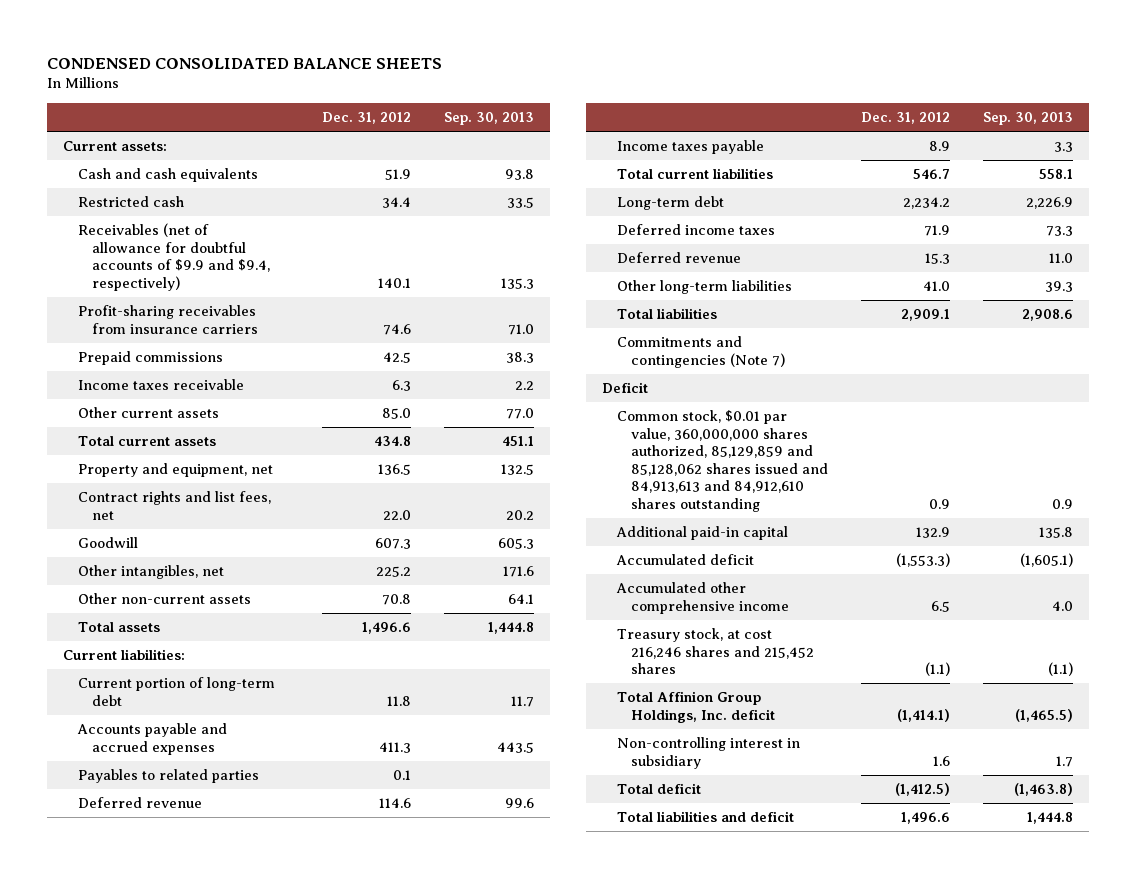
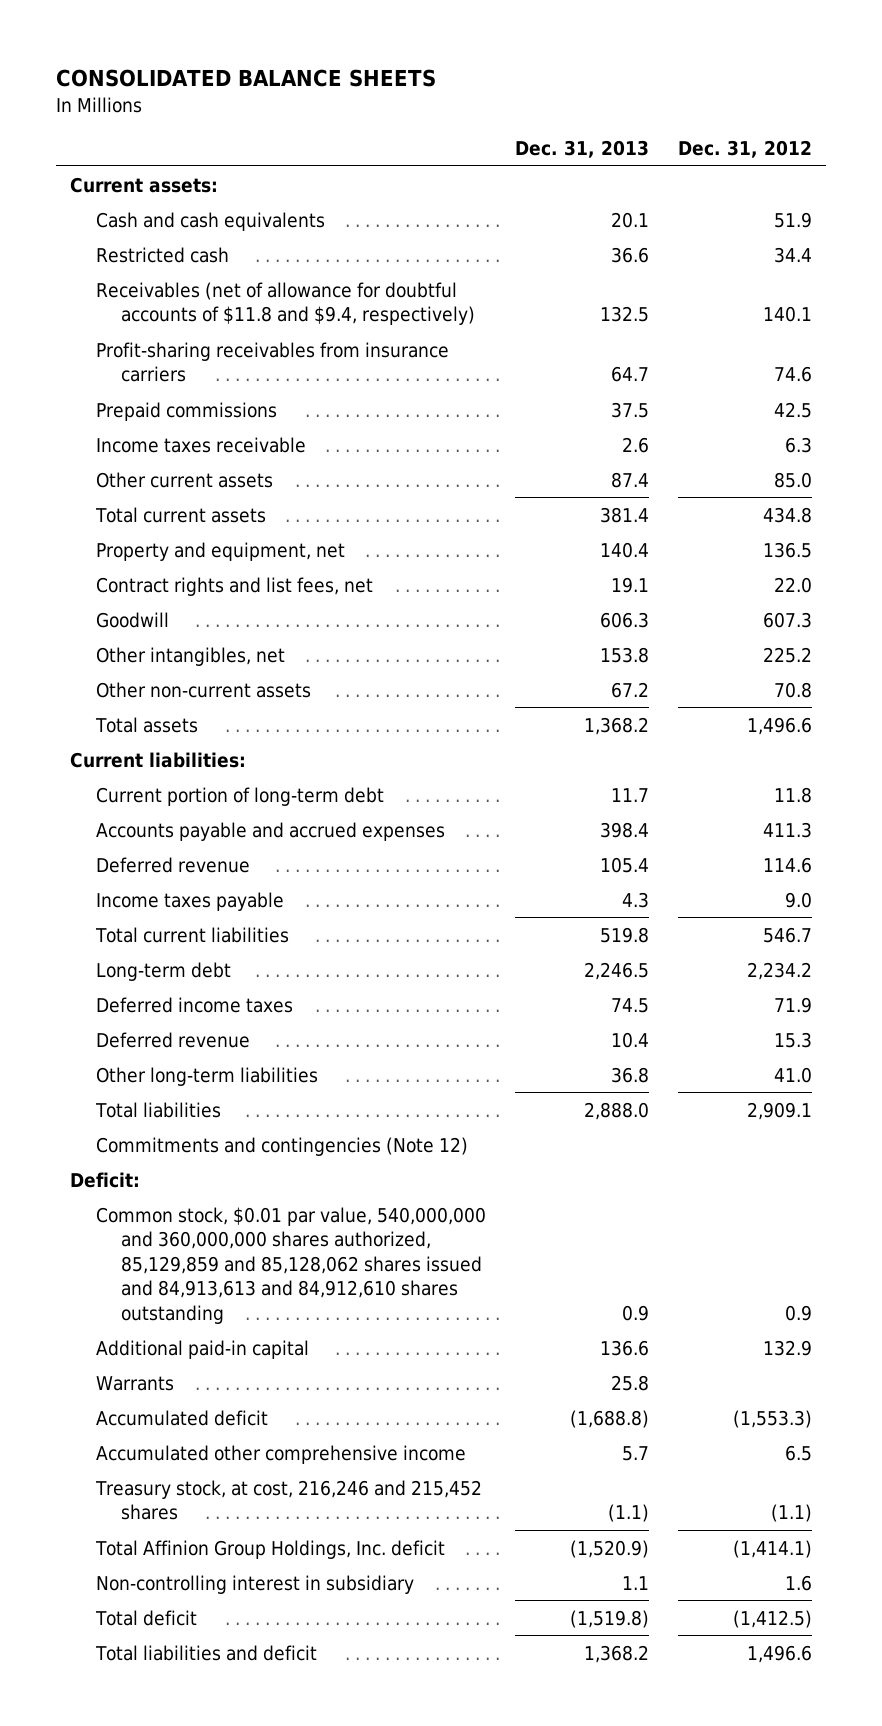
[46,58,442,70] CONDENSED CONSOLIDATED BALANCE SHEETS -> [55,68,436,87] CONSOLIDATED BALANCE SHEETS
[443,111,534,125] Sep. 30, 2013 -> none
none -> [514,140,649,159] Dec. 31, 2013
[77,223,271,291] Receivables (net of allowance for doubtful accounts of $9.9 and $9.4, respectively) -> [95,281,476,326] Receivables (net of allowance for doubtful accounts of $11.8 and $9.4, respectively)
[77,769,259,784] Payables to related parties -> none
[929,141,951,152] 8.9 -> [784,891,812,908] 9.0
[616,336,786,368] Commitments and contingencies (Note 7) -> [95,1136,468,1156] Commitments and contingencies (Note 12)
[602,382,649,394] Deficit -> [70,1171,141,1188] Deficit:
[616,410,829,512] Common stock, $0.01 par value, 360,000,000 shares authorized, 85,129,859 and 85,128,062 shares issued and 84,913,613 and 84,912,610 shares outstanding -> [95,1206,486,1324] Common stock, $0.01 par value, 540,000,000 and 360,000,000 shares authorized, 85,129,859 and 85,128,062 shares issued and 84,913,613 and 84,912,610 shares outstanding
none -> [95,1375,174,1391] Warrants
[616,628,815,675] Treasury stock, at cost 216,246 shares and 215,452 shares -> [94,1479,482,1521] Treasury stock, at cost, 216,246 and 215,452 shares

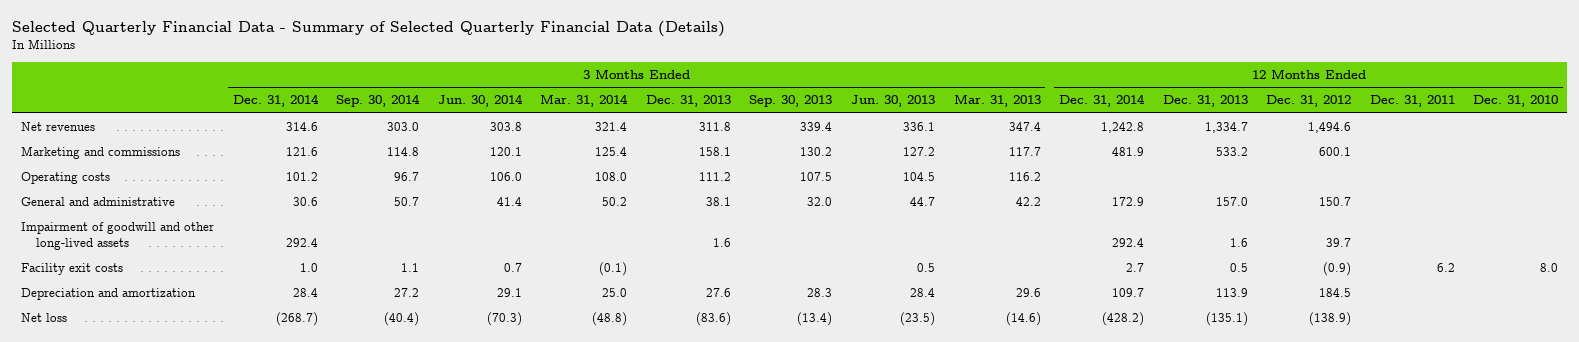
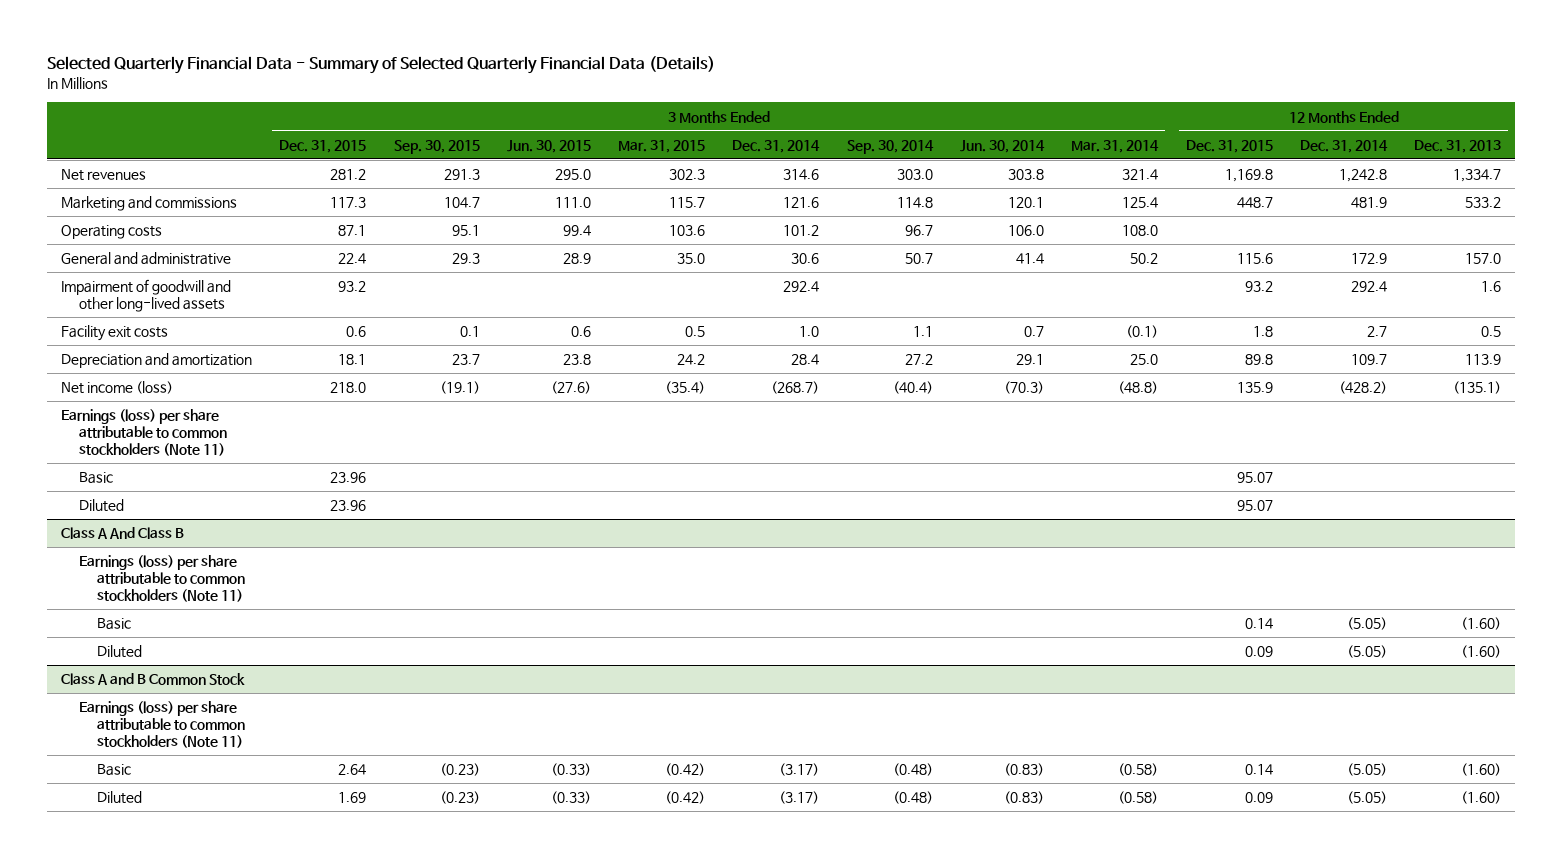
[645,95,731,108] Dec. 31, 2013 -> none
[749,95,833,108] Sep. 30, 2013 -> none
[850,95,935,108] Jun. 30, 2013 -> none
[953,94,1041,108] Mar. 31, 2013 -> none
[1266,95,1352,108] Dec. 31, 2012 -> none
[1369,95,1455,108] Dec. 31, 2011 -> none
[1473,95,1559,108] Dec. 31, 2010 -> none
none -> [279,139,367,153] Dec. 31, 2015
none -> [393,139,480,154] Sep. 30, 2015
none -> [506,139,591,153] Jun. 30, 2015
none -> [618,139,706,153] Mar. 31, 2015
none -> [1185,139,1273,153] Dec. 31, 2015
[21,313,68,323] Net loss -> [60,381,173,395] Net income (loss)
none -> [60,409,228,457] Earnings (loss) per share attributable to common stockholders (Note 11)
none -> [79,472,114,485] Basic
none -> [79,499,125,513] Diluted
none -> [60,527,184,540] Class A And Class B
none -> [79,555,246,603] Earnings (loss) per share attributable to common stockholders (Note 11)
none -> [97,618,132,631] Basic
none -> [97,645,143,659] Diluted
none -> [60,673,245,686] Class A and B Common Stock
none -> [79,701,246,749] Earnings (loss) per share attributable to common stockholders (Note 11)
none -> [97,764,132,777] Basic
none -> [97,791,143,805] Diluted

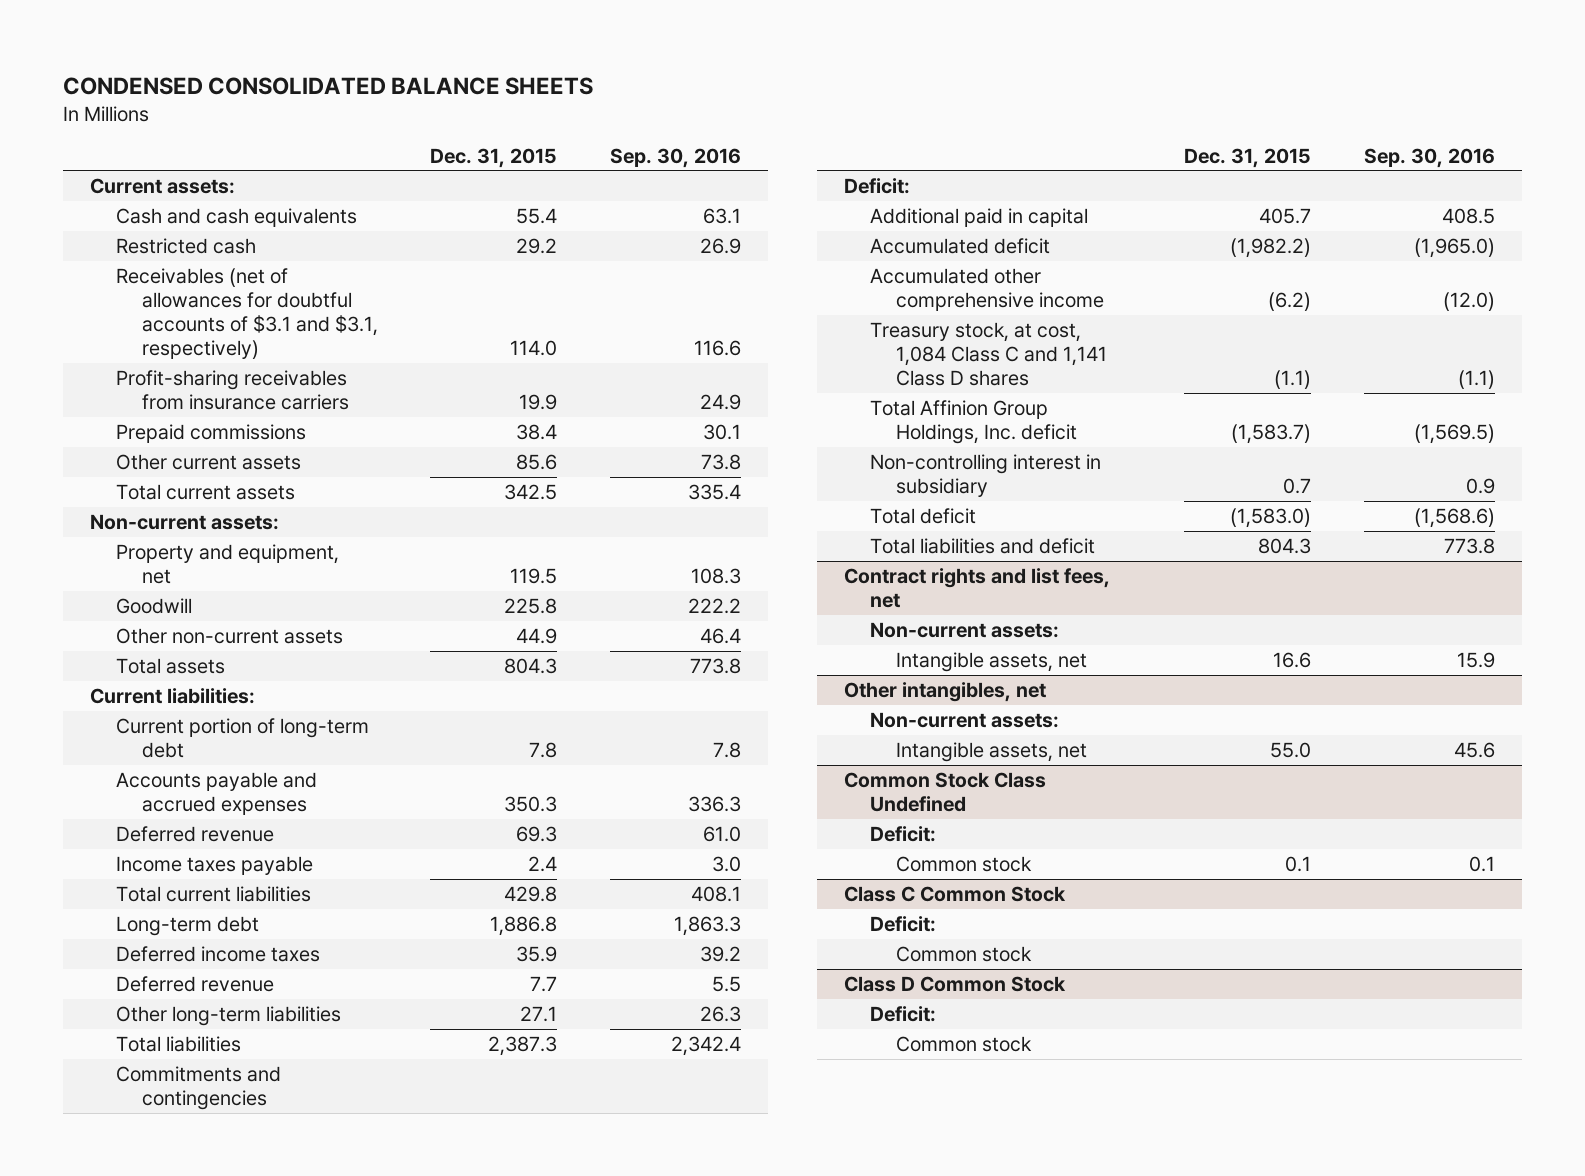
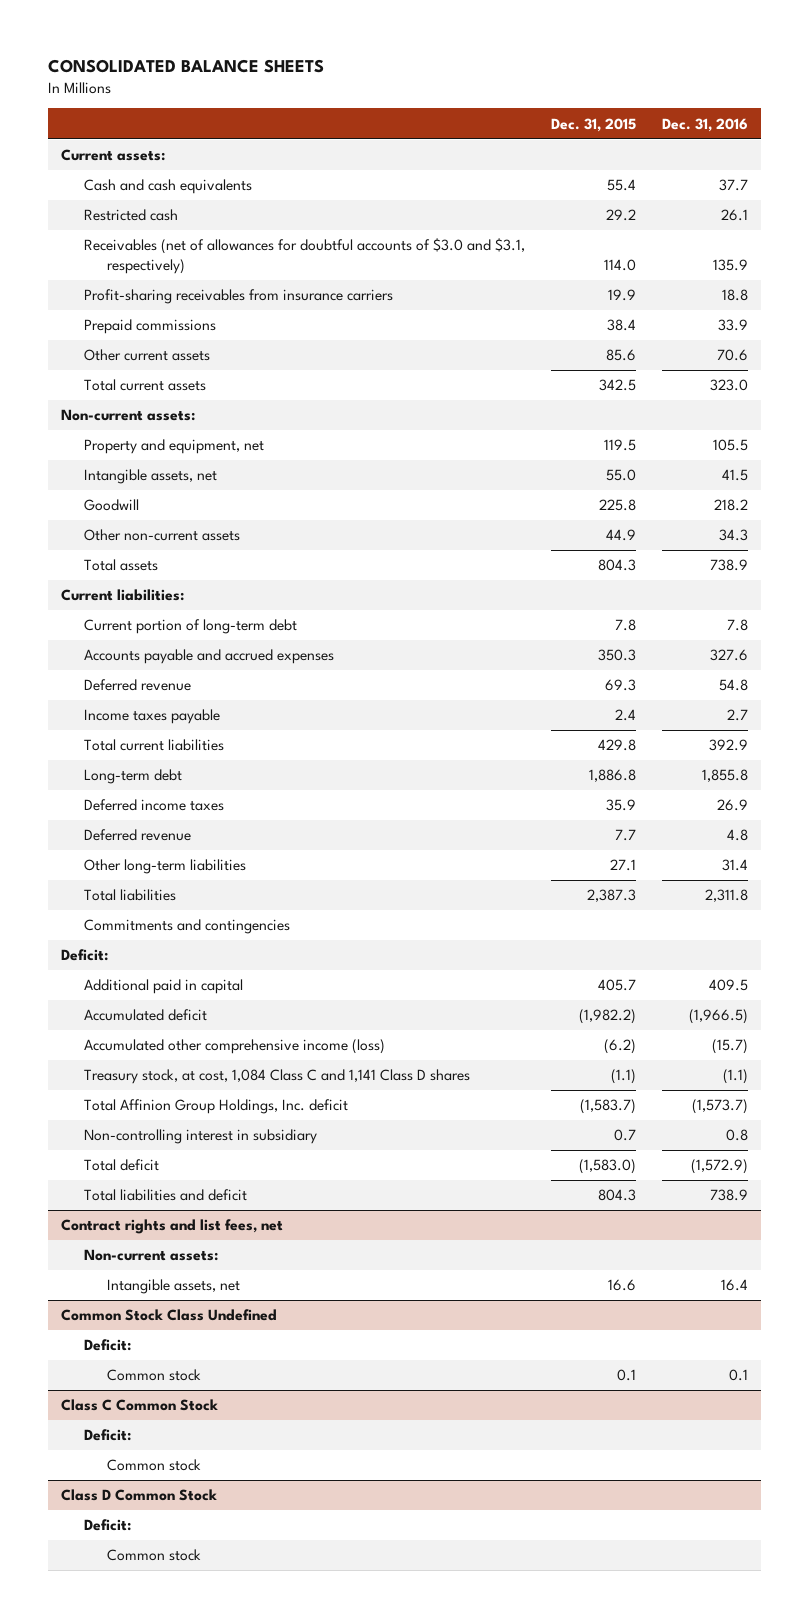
[63,77,594,96] CONDENSED CONSOLIDATED BALANCE SHEETS -> [47,58,324,73] CONSOLIDATED BALANCE SHEETS
[610,147,742,168] Sep. 30, 2016 -> none
none -> [661,117,748,132] Dec. 31, 2016
[115,267,378,359] Receivables (net of allowances for doubtful accounts of $3.1 and $3.1, respectively) -> [83,238,525,275] Receivables (net of allowances for doubtful accounts of $3.0 and $3.1, respectively)
none -> [83,469,217,485] Intangible assets, net
[869,267,1104,311] Accumulated other comprehensive income -> [83,1039,385,1055] Accumulated other comprehensive income (loss)
[843,681,1046,702] Other intangibles, net -> none
[869,711,1059,728] Non-current assets: -> none
[895,741,1087,762] Intangible assets, net -> none

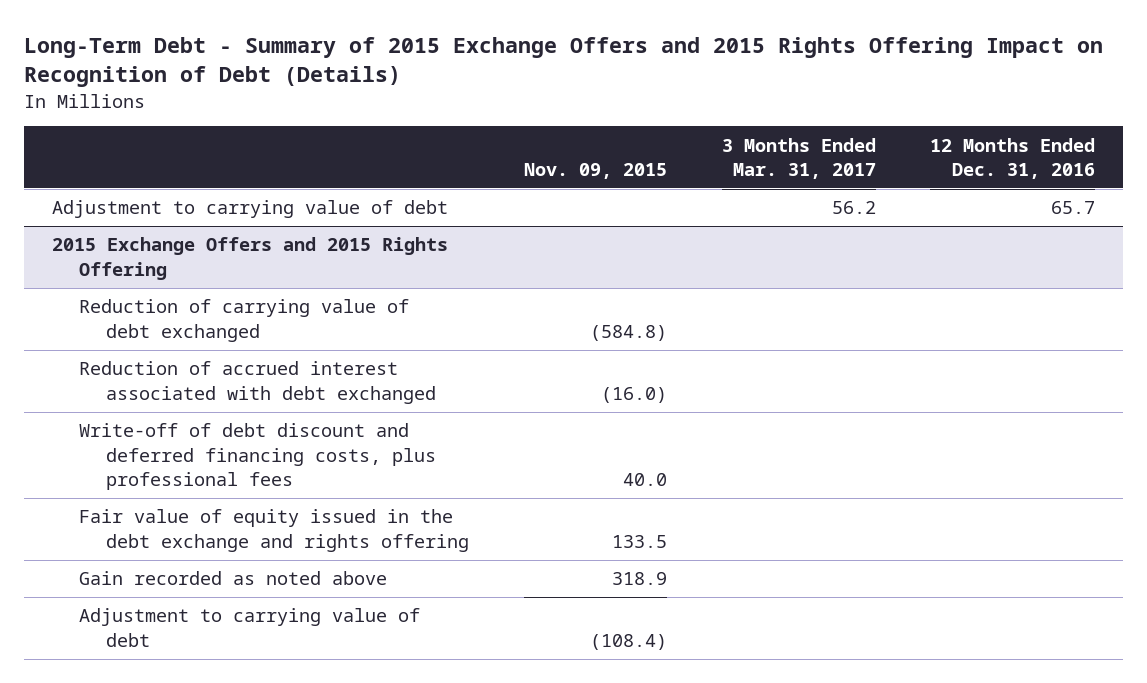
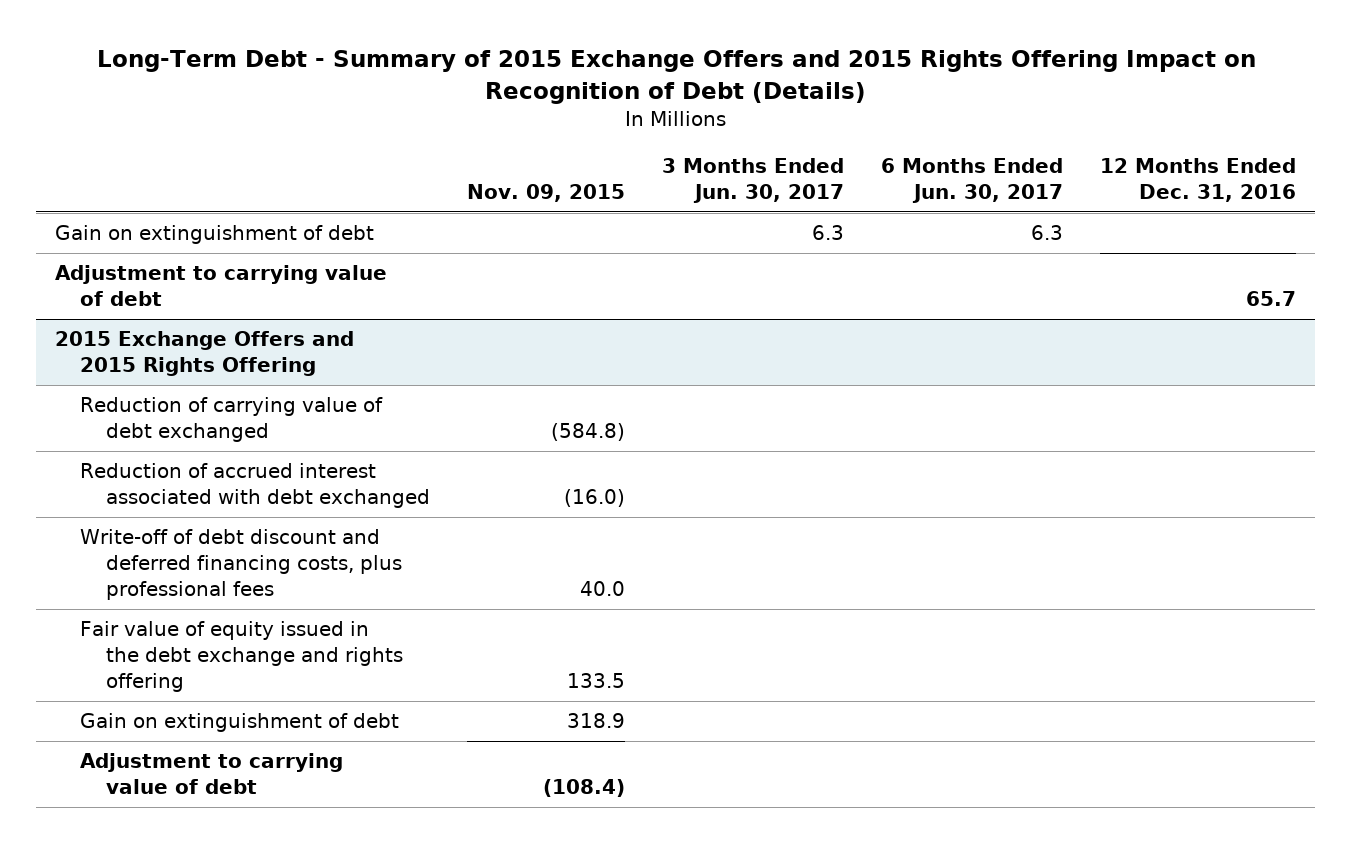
[721,137,876,179] 3 Months Ended Mar. 31, 2017 -> none
none -> [662,158,845,203] 3 Months Ended Jun. 30, 2017
none -> [881,158,1064,203] 6 Months Ended Jun. 30, 2017
none -> [54,225,374,245] Gain on extinguishment of debt
[78,571,387,586] Gain recorded as noted above -> [80,713,400,733] Gain on extinguishment of debt

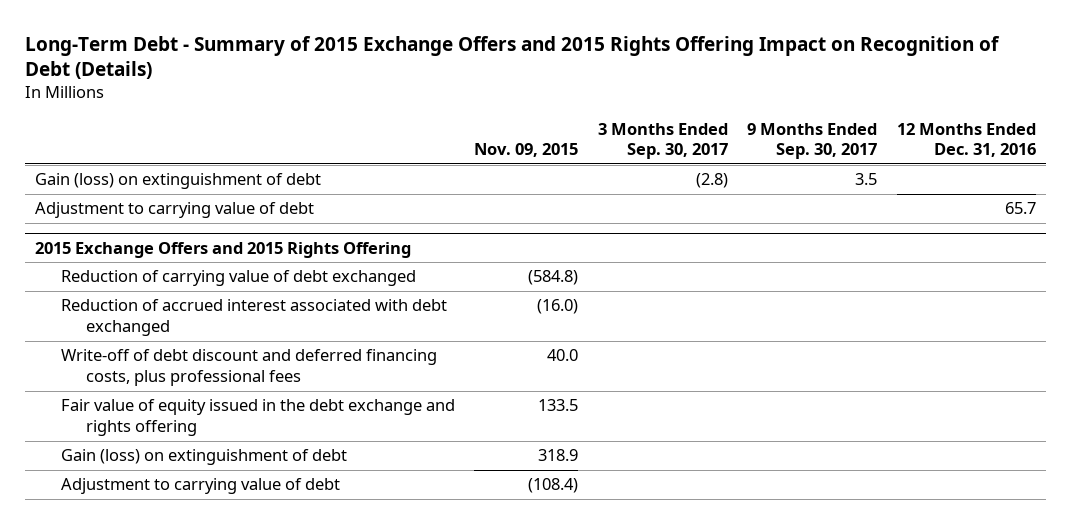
[662,158,845,203] 3 Months Ended Jun. 30, 2017 -> none
[881,158,1064,203] 6 Months Ended Jun. 30, 2017 -> none
none -> [597,122,728,160] 3 Months Ended Sep. 30, 2017
none -> [747,122,878,160] 9 Months Ended Sep. 30, 2017
[54,225,374,245] Gain on extinguishment of debt -> [34,173,321,190] Gain (loss) on extinguishment of debt
[80,713,400,733] Gain on extinguishment of debt -> [60,449,347,466] Gain (loss) on extinguishment of debt

